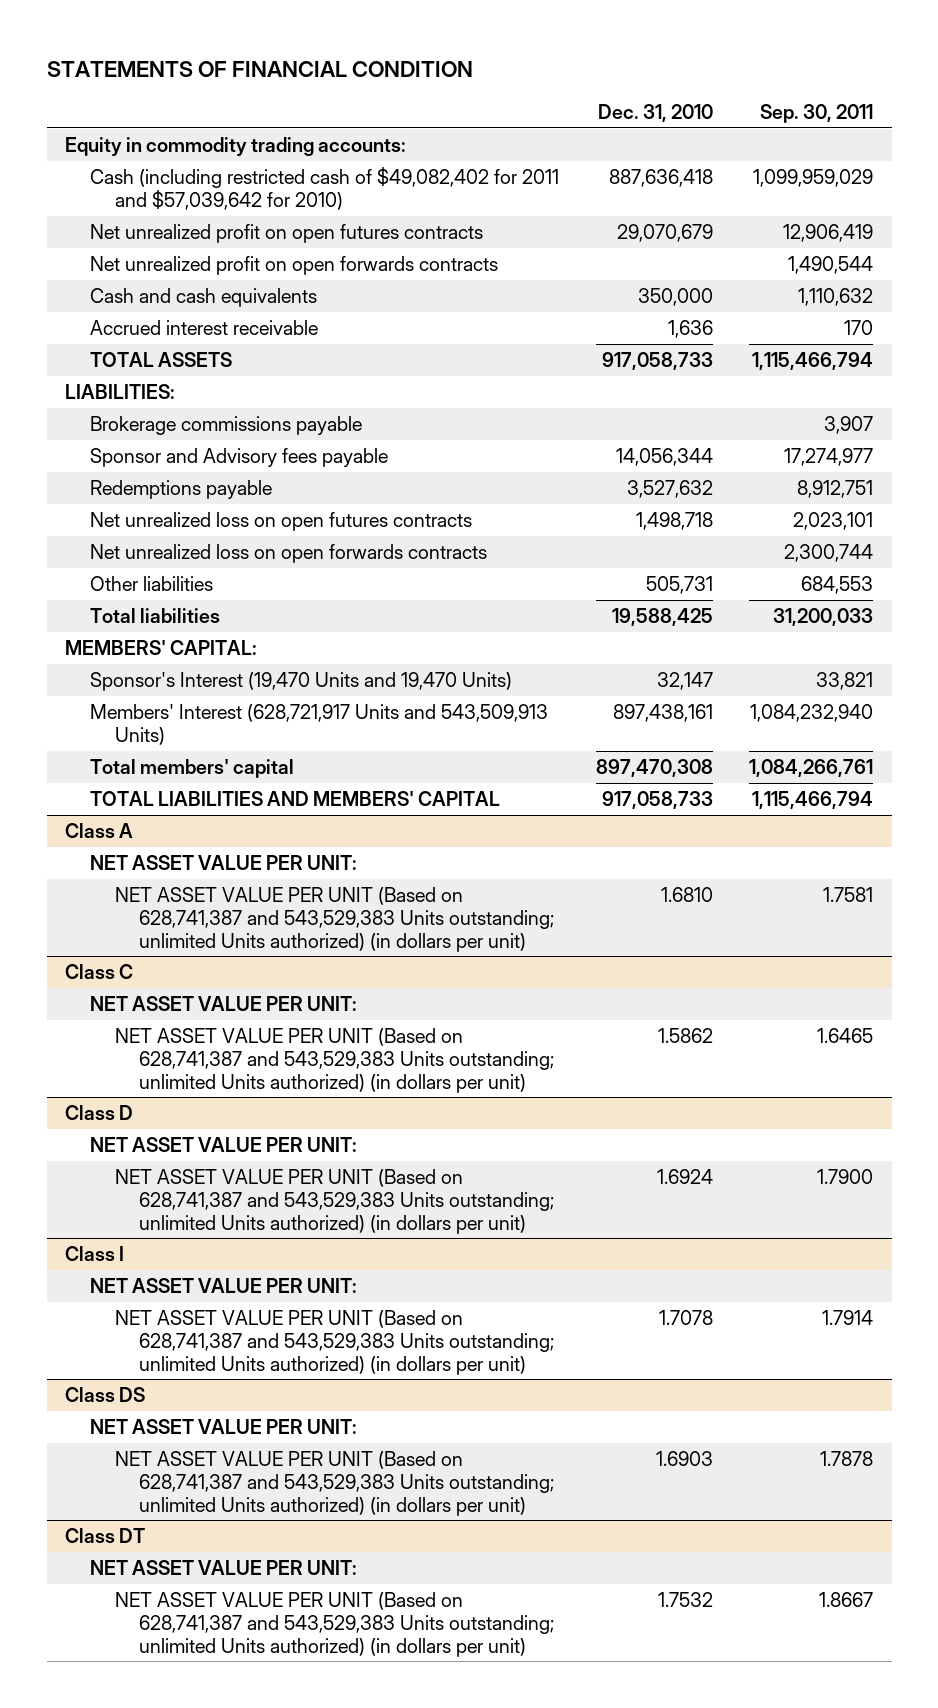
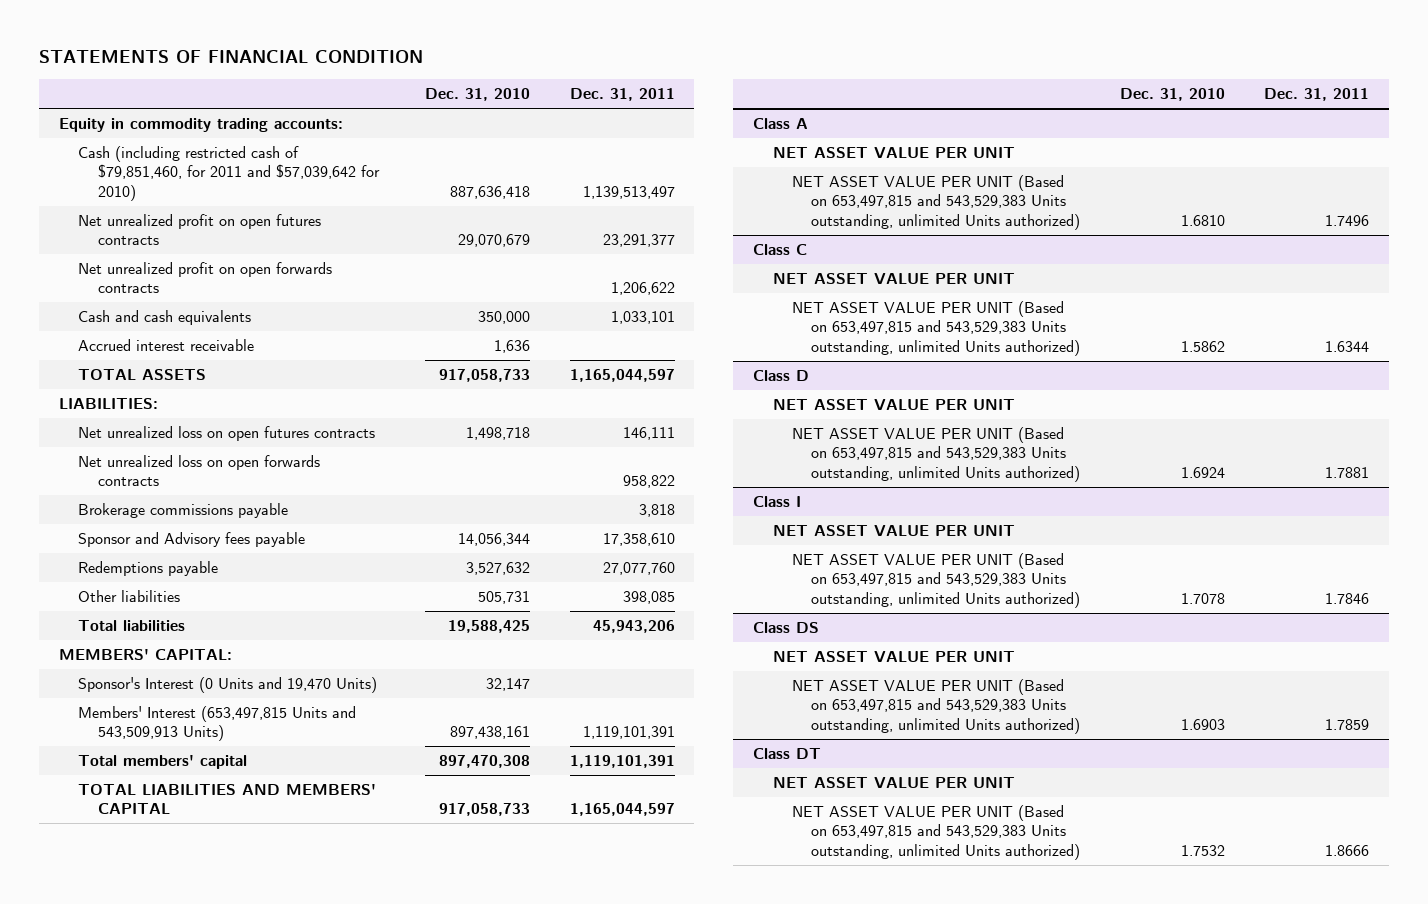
[760,103,874,123] Sep. 30, 2011 -> none
none -> [569,88,675,102] Dec. 31, 2011
[89,166,559,210] Cash (including restricted cash of $49,082,402 for 2011 and $57,039,642 for 2010) -> [78,146,380,201] Cash (including restricted cash of $79,851,460, for 2011 and $57,039,642 for 2010)
[89,511,472,531] Net unrealized loss on open futures contracts -> [78,426,376,442] Net unrealized loss on open futures contracts
[89,543,487,563] Net unrealized loss on open forwards contracts -> [78,455,321,487] Net unrealized loss on open forwards contracts
[89,671,512,691] Sponsor's Interest (19,470 Units and 19,470 Units) -> [78,677,378,694] Sponsor's Interest (0 Units and 19,470 Units)
[89,703,548,745] Members' Interest (628,721,917 Units and 543,509,913 Units) -> [78,706,357,742] Members' Interest (653,497,815 Units and 543,509,913 Units)
[89,854,357,870] NET ASSET VALUE PER UNIT: -> [772,147,1015,159] NET ASSET VALUE PER UNIT
[114,886,555,952] NET ASSET VALUE PER UNIT (Based on 628,741,387 and 543,529,383 Units outstanding; unlimited Units authorized) (in dollars per unit) -> [792,175,1081,230] NET ASSET VALUE PER UNIT (Based on 653,497,815 and 543,529,383 Units outstanding, unlimited Units authorized)
[89,995,357,1011] NET ASSET VALUE PER UNIT: -> [772,273,1015,285] NET ASSET VALUE PER UNIT
[114,1027,555,1093] NET ASSET VALUE PER UNIT (Based on 628,741,387 and 543,529,383 Units outstanding; unlimited Units authorized) (in dollars per unit) -> [792,301,1081,356] NET ASSET VALUE PER UNIT (Based on 653,497,815 and 543,529,383 Units outstanding, unlimited Units authorized)
[89,1136,357,1152] NET ASSET VALUE PER UNIT: -> [772,399,1015,411] NET ASSET VALUE PER UNIT
[114,1168,555,1234] NET ASSET VALUE PER UNIT (Based on 628,741,387 and 543,529,383 Units outstanding; unlimited Units authorized) (in dollars per unit) -> [792,427,1081,482] NET ASSET VALUE PER UNIT (Based on 653,497,815 and 543,529,383 Units outstanding, unlimited Units authorized)
[89,1277,357,1293] NET ASSET VALUE PER UNIT: -> [772,525,1015,537] NET ASSET VALUE PER UNIT
[114,1309,555,1375] NET ASSET VALUE PER UNIT (Based on 628,741,387 and 543,529,383 Units outstanding; unlimited Units authorized) (in dollars per unit) -> [792,553,1081,608] NET ASSET VALUE PER UNIT (Based on 653,497,815 and 543,529,383 Units outstanding, unlimited Units authorized)
[89,1418,357,1434] NET ASSET VALUE PER UNIT: -> [772,651,1015,663] NET ASSET VALUE PER UNIT
[114,1450,555,1516] NET ASSET VALUE PER UNIT (Based on 628,741,387 and 543,529,383 Units outstanding; unlimited Units authorized) (in dollars per unit) -> [792,679,1081,734] NET ASSET VALUE PER UNIT (Based on 653,497,815 and 543,529,383 Units outstanding, unlimited Units authorized)
[89,1559,357,1575] NET ASSET VALUE PER UNIT: -> [772,777,1015,789] NET ASSET VALUE PER UNIT
[114,1591,555,1657] NET ASSET VALUE PER UNIT (Based on 628,741,387 and 543,529,383 Units outstanding; unlimited Units authorized) (in dollars per unit) -> [792,805,1081,860] NET ASSET VALUE PER UNIT (Based on 653,497,815 and 543,529,383 Units outstanding, unlimited Units authorized)

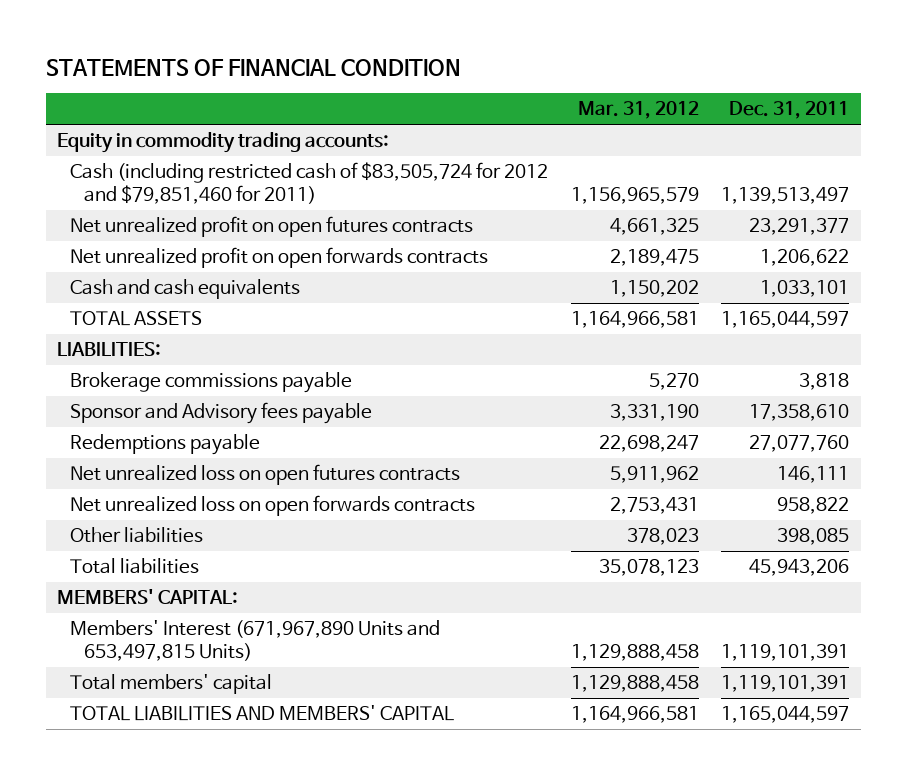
[425,88,531,102] Dec. 31, 2010 -> none
none -> [577,101,699,120] Mar. 31, 2012
[78,146,380,201] Cash (including restricted cash of $79,851,460, for 2011 and $57,039,642 for 2010) -> [70,162,549,205] Cash (including restricted cash of $83,505,724 for 2012 and $79,851,460 for 2011)
[78,339,255,352] Accrued interest receivable -> none
[78,426,376,442] Net unrealized loss on open futures contracts -> [70,464,461,486] Net unrealized loss on open futures contracts
[78,455,321,487] Net unrealized loss on open forwards contracts -> [70,495,476,517] Net unrealized loss on open forwards contracts
[78,677,378,694] Sponsor's Interest (0 Units and 19,470 Units) -> none
[78,706,357,742] Members' Interest (653,497,815 Units and 543,509,913 Units) -> [70,620,441,662] Members' Interest (671,967,890 Units and 653,497,815 Units)
[753,118,809,130] Class A -> none
[772,147,1015,159] NET ASSET VALUE PER UNIT -> none
[792,175,1081,230] NET ASSET VALUE PER UNIT (Based on 653,497,815 and 543,529,383 Units outstanding, unlimited Units authorized) -> none
[753,244,808,256] Class C -> none
[772,273,1015,285] NET ASSET VALUE PER UNIT -> none
[792,301,1081,356] NET ASSET VALUE PER UNIT (Based on 653,497,815 and 543,529,383 Units outstanding, unlimited Units authorized) -> none
[753,370,810,382] Class D -> none
[772,399,1015,411] NET ASSET VALUE PER UNIT -> none
[792,427,1081,482] NET ASSET VALUE PER UNIT (Based on 653,497,815 and 543,529,383 Units outstanding, unlimited Units authorized) -> none
[753,496,802,508] Class I -> none
[772,525,1015,537] NET ASSET VALUE PER UNIT -> none
[792,553,1081,608] NET ASSET VALUE PER UNIT (Based on 653,497,815 and 543,529,383 Units outstanding, unlimited Units authorized) -> none
[753,622,820,634] Class DS -> none
[772,651,1015,663] NET ASSET VALUE PER UNIT -> none
[792,679,1081,734] NET ASSET VALUE PER UNIT (Based on 653,497,815 and 543,529,383 Units outstanding, unlimited Units authorized) -> none
[753,748,822,760] Class DT -> none
[772,777,1015,789] NET ASSET VALUE PER UNIT -> none
[792,805,1081,860] NET ASSET VALUE PER UNIT (Based on 653,497,815 and 543,529,383 Units outstanding, unlimited Units authorized) -> none

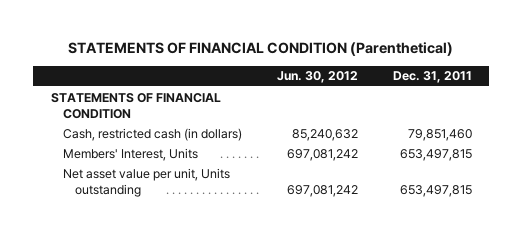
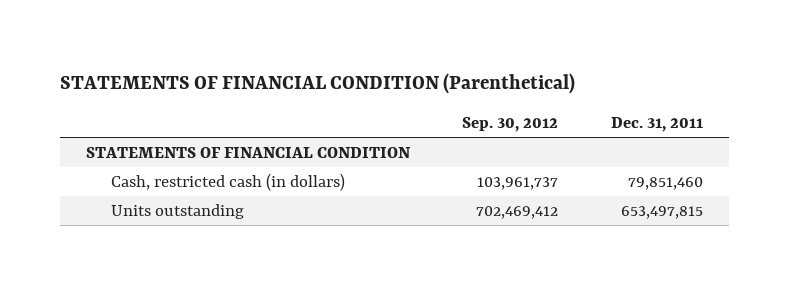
[276,71,358,84] Jun. 30, 2012 -> none
none -> [462,117,559,133] Sep. 30, 2012
[62,147,198,161] Members' Interest, Units -> none
[62,167,230,197] Net asset value per unit, Units outstanding -> [111,203,245,219] Units outstanding

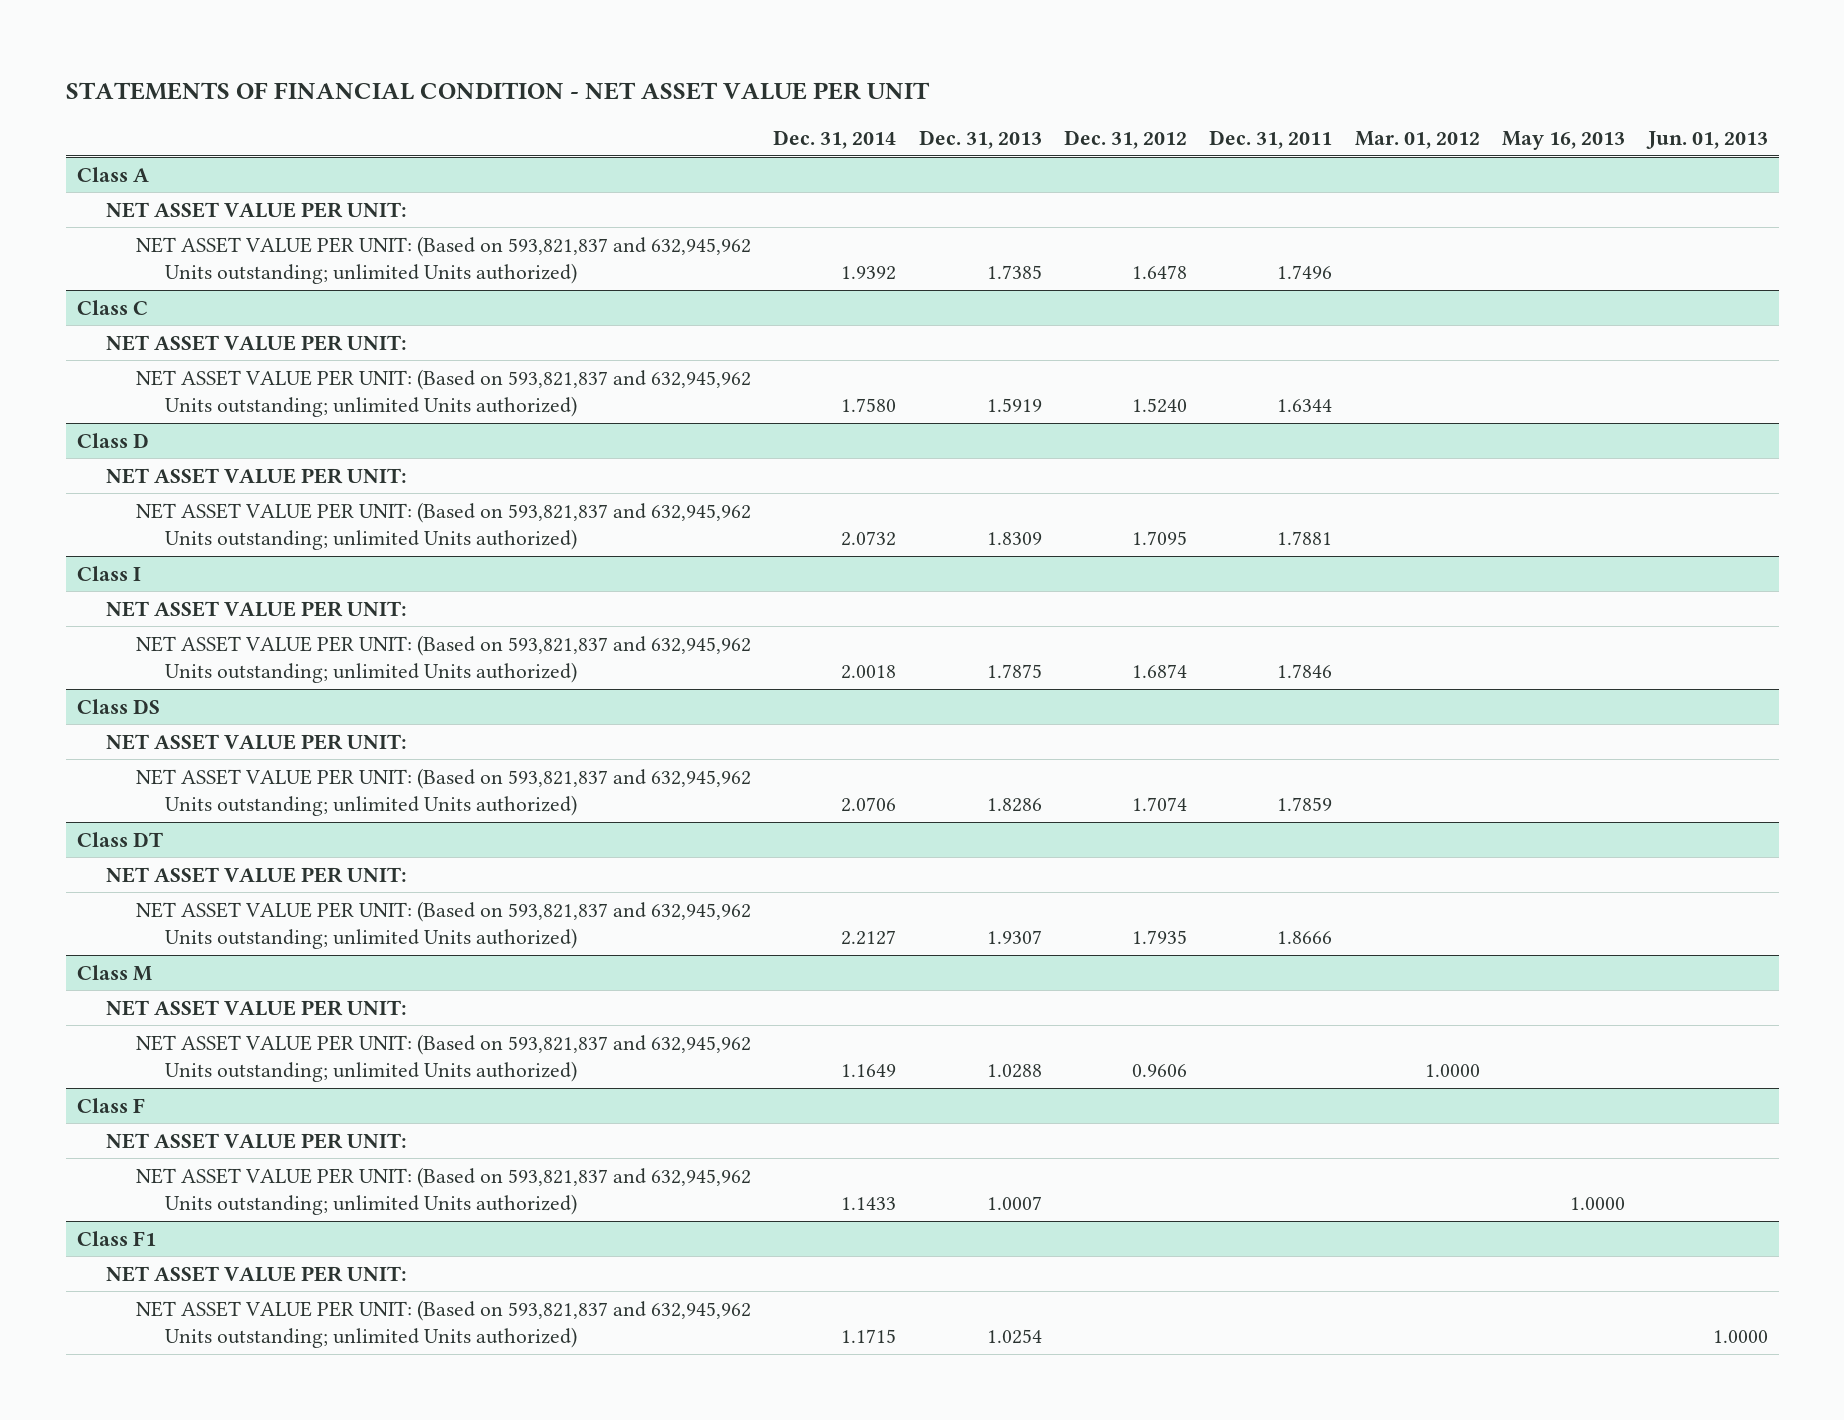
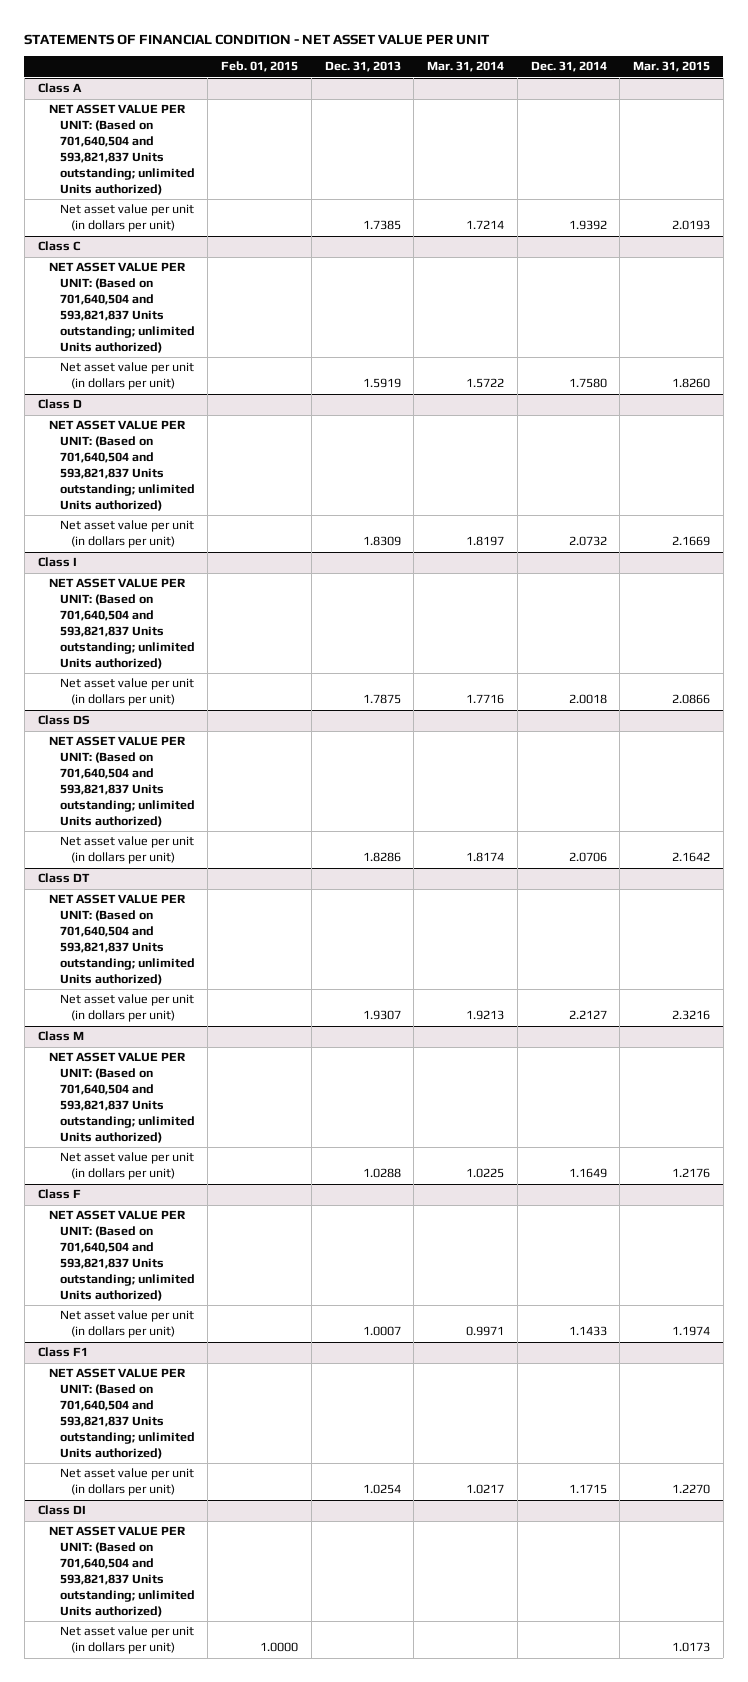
[1063,130,1187,150] Dec. 31, 2012 -> none
[1209,130,1333,150] Dec. 31, 2011 -> none
[1354,131,1480,150] Mar. 01, 2012 -> none
[1502,131,1626,151] May 16, 2013 -> none
[1645,131,1768,150] Jun. 01, 2013 -> none
none -> [221,61,299,73] Feb. 01, 2015
none -> [427,61,505,73] Mar. 31, 2014
none -> [633,61,711,73] Mar. 31, 2015
[106,201,408,218] NET ASSET VALUE PER UNIT: -> [48,104,195,195] NET ASSET VALUE PER UNIT: (Based on 701,640,504 and 593,821,837 Units outstanding; unlimited Units authorized)
[135,235,751,284] NET ASSET VALUE PER UNIT: (Based on 593,821,837 and 632,945,962 Units outstanding; unlimited Units authorized) -> [59,204,194,233] Net asset value per unit (in dollars per unit)
[106,334,408,351] NET ASSET VALUE PER UNIT: -> [48,262,195,353] NET ASSET VALUE PER UNIT: (Based on 701,640,504 and 593,821,837 Units outstanding; unlimited Units authorized)
[135,368,751,417] NET ASSET VALUE PER UNIT: (Based on 593,821,837 and 632,945,962 Units outstanding; unlimited Units authorized) -> [59,362,194,391] Net asset value per unit (in dollars per unit)
[106,467,408,484] NET ASSET VALUE PER UNIT: -> [48,420,195,511] NET ASSET VALUE PER UNIT: (Based on 701,640,504 and 593,821,837 Units outstanding; unlimited Units authorized)
[135,501,751,550] NET ASSET VALUE PER UNIT: (Based on 593,821,837 and 632,945,962 Units outstanding; unlimited Units authorized) -> [59,520,194,549] Net asset value per unit (in dollars per unit)
[106,600,408,617] NET ASSET VALUE PER UNIT: -> [48,578,195,669] NET ASSET VALUE PER UNIT: (Based on 701,640,504 and 593,821,837 Units outstanding; unlimited Units authorized)
[135,634,751,683] NET ASSET VALUE PER UNIT: (Based on 593,821,837 and 632,945,962 Units outstanding; unlimited Units authorized) -> [59,678,194,707] Net asset value per unit (in dollars per unit)
[106,733,408,750] NET ASSET VALUE PER UNIT: -> [48,736,195,827] NET ASSET VALUE PER UNIT: (Based on 701,640,504 and 593,821,837 Units outstanding; unlimited Units authorized)
[135,767,751,816] NET ASSET VALUE PER UNIT: (Based on 593,821,837 and 632,945,962 Units outstanding; unlimited Units authorized) -> [59,836,194,865] Net asset value per unit (in dollars per unit)
[106,866,408,883] NET ASSET VALUE PER UNIT: -> [48,894,195,985] NET ASSET VALUE PER UNIT: (Based on 701,640,504 and 593,821,837 Units outstanding; unlimited Units authorized)
[135,900,751,949] NET ASSET VALUE PER UNIT: (Based on 593,821,837 and 632,945,962 Units outstanding; unlimited Units authorized) -> [59,994,194,1023] Net asset value per unit (in dollars per unit)
[106,999,408,1016] NET ASSET VALUE PER UNIT: -> [48,1052,195,1143] NET ASSET VALUE PER UNIT: (Based on 701,640,504 and 593,821,837 Units outstanding; unlimited Units authorized)
[135,1033,751,1082] NET ASSET VALUE PER UNIT: (Based on 593,821,837 and 632,945,962 Units outstanding; unlimited Units authorized) -> [59,1152,194,1181] Net asset value per unit (in dollars per unit)
[106,1132,408,1149] NET ASSET VALUE PER UNIT: -> [48,1210,195,1301] NET ASSET VALUE PER UNIT: (Based on 701,640,504 and 593,821,837 Units outstanding; unlimited Units authorized)
[135,1166,751,1215] NET ASSET VALUE PER UNIT: (Based on 593,821,837 and 632,945,962 Units outstanding; unlimited Units authorized) -> [59,1310,194,1339] Net asset value per unit (in dollars per unit)
[106,1265,408,1282] NET ASSET VALUE PER UNIT: -> [48,1368,195,1459] NET ASSET VALUE PER UNIT: (Based on 701,640,504 and 593,821,837 Units outstanding; unlimited Units authorized)
[135,1299,751,1348] NET ASSET VALUE PER UNIT: (Based on 593,821,837 and 632,945,962 Units outstanding; unlimited Units authorized) -> [59,1468,194,1497] Net asset value per unit (in dollars per unit)
none -> [37,1505,86,1516] Class DI
none -> [48,1526,195,1617] NET ASSET VALUE PER UNIT: (Based on 701,640,504 and 593,821,837 Units outstanding; unlimited Units authorized)
none -> [59,1626,194,1655] Net asset value per unit (in dollars per unit)

